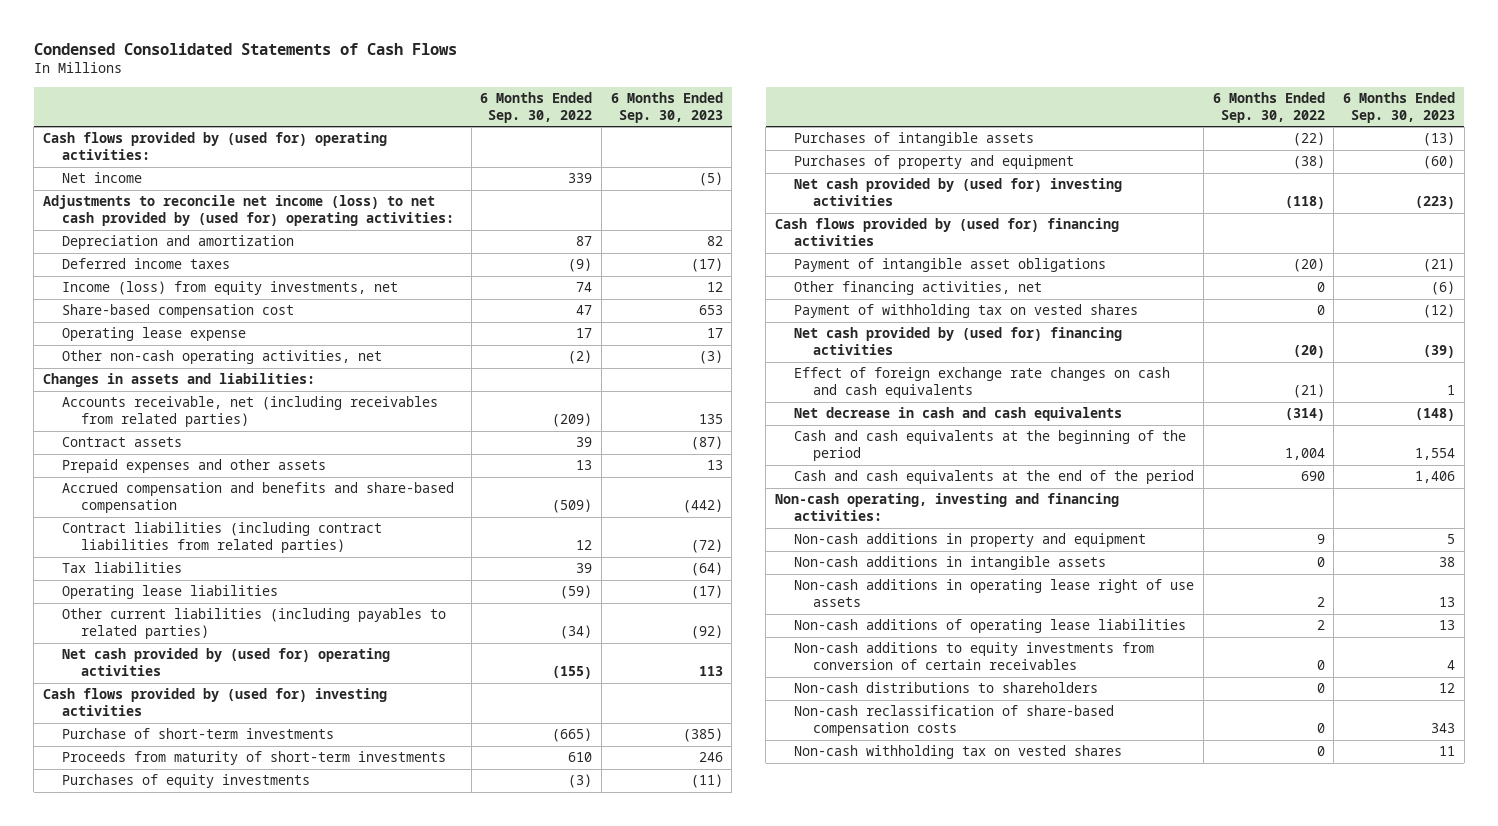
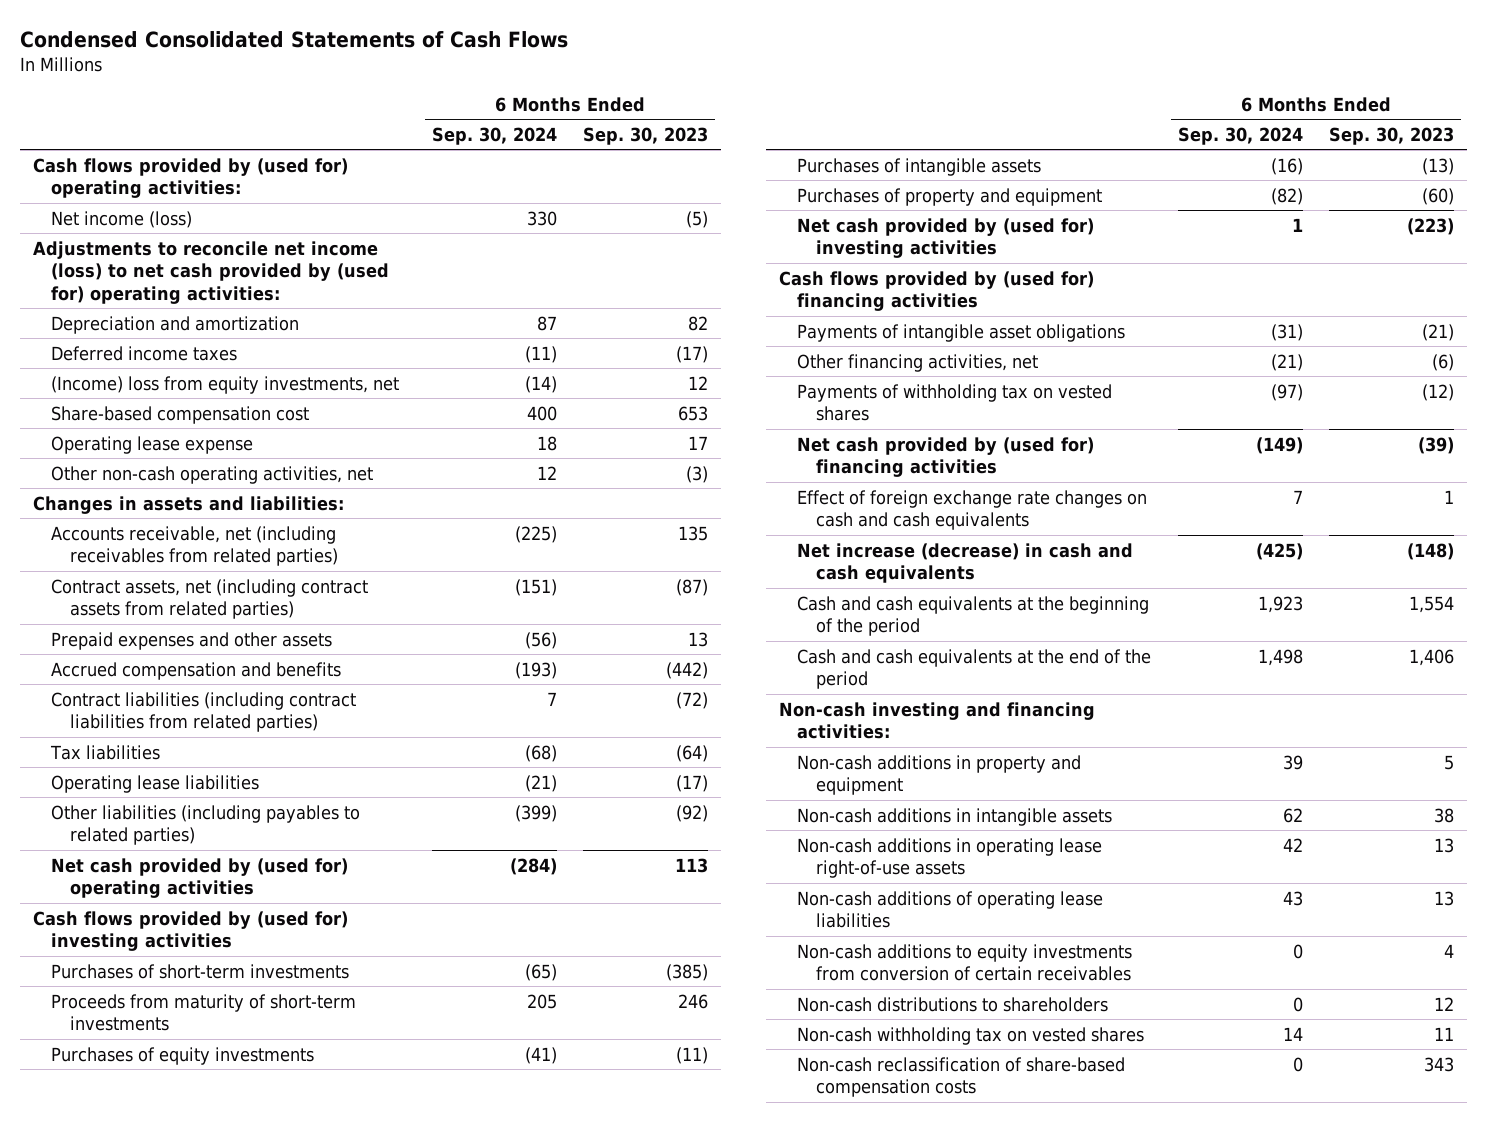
[480,91,593,123] 6 Months Ended Sep. 30, 2022 -> none
none -> [431,126,557,145] Sep. 30, 2024
[62,172,143,184] Net income -> [51,210,193,228] Net income (loss)
[62,281,399,296] Income (loss) from equity investments, net -> [51,375,400,394] (Income) loss from equity investments, net
[62,437,183,448] Contract assets -> [51,578,369,620] Contract assets, net (including contract assets from related parties)
[62,482,455,514] Accrued compensation and benefits and share-based compensation -> [51,661,342,680] Accrued compensation and benefits
[62,608,447,640] Other current liabilities (including payables to related parties) -> [51,804,361,846] Other liabilities (including payables to related parties)
[62,728,335,740] Purchase of short-term investments -> [51,963,350,979] Purchases of short-term investments
[794,258,1107,273] Payment of intangible asset obligations -> [797,323,1126,342] Payments of intangible asset obligations
[794,304,1139,319] Payment of withholding tax on vested shares -> [797,383,1113,422] Payments of withholding tax on vested shares
[794,407,1123,422] Net decrease in cash and cash equivalents -> [797,542,1134,584] Net increase (decrease) in cash and cash equivalents
[775,493,1120,522] Non-cash operating, investing and financing activities: -> [778,701,1095,740] Non-cash investing and financing activities:
[794,579,1195,608] Non-cash additions in operating lease right of use assets -> [797,837,1103,879] Non-cash additions in operating lease right-of-use assets
[794,705,1115,737] Non-cash reclassification of share-based compensation costs -> [797,1056,1126,1098] Non-cash reclassification of share-based compensation costs

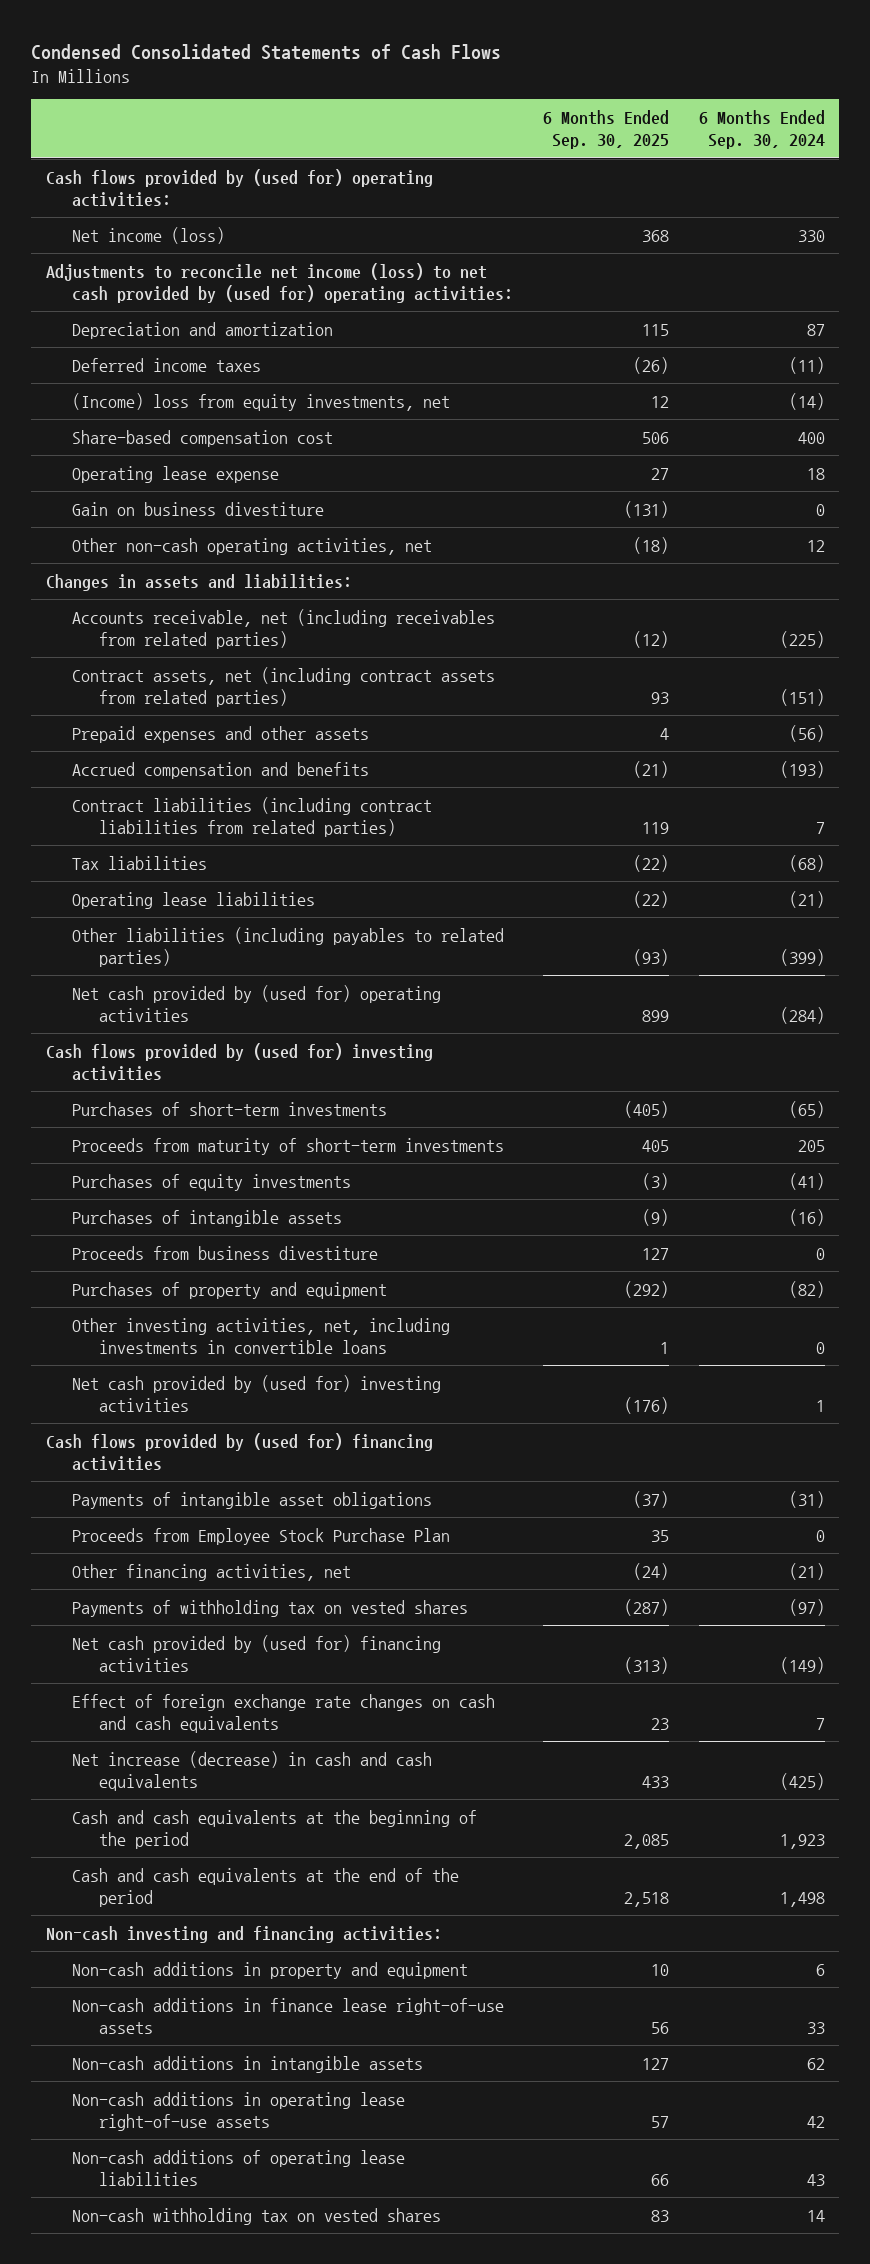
[583,126,709,145] Sep. 30, 2023 -> none
none -> [543,109,670,150] 6 Months Ended Sep. 30, 2025
none -> [72,501,325,516] Gain on business divestiture
none -> [72,1245,379,1260] Proceeds from business divestiture
none -> [72,1317,451,1354] Other investing activities, net, including investments in convertible loans
none -> [72,1527,451,1545] Proceeds from Employee Stock Purchase Plan
[1282,754,1303,770] 39 -> [815,1963,825,1976] 6
none -> [72,1997,505,2034] Non-cash additions in finance lease right-of-use assets
[797,943,1133,982] Non-cash additions to equity investments from conversion of certain receivables -> none
[797,996,1109,1012] Non-cash distributions to shareholders -> none
[797,1056,1126,1098] Non-cash reclassification of share-based compensation costs -> none

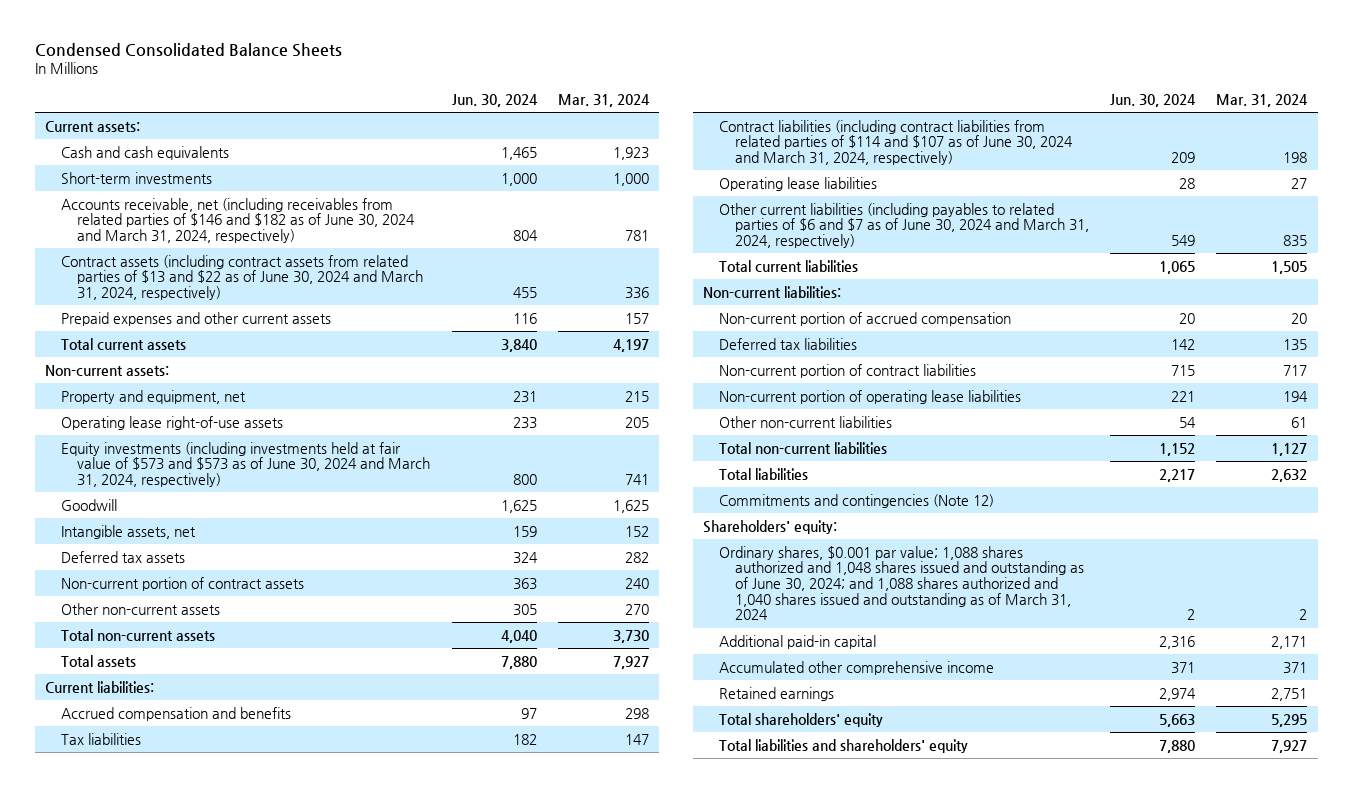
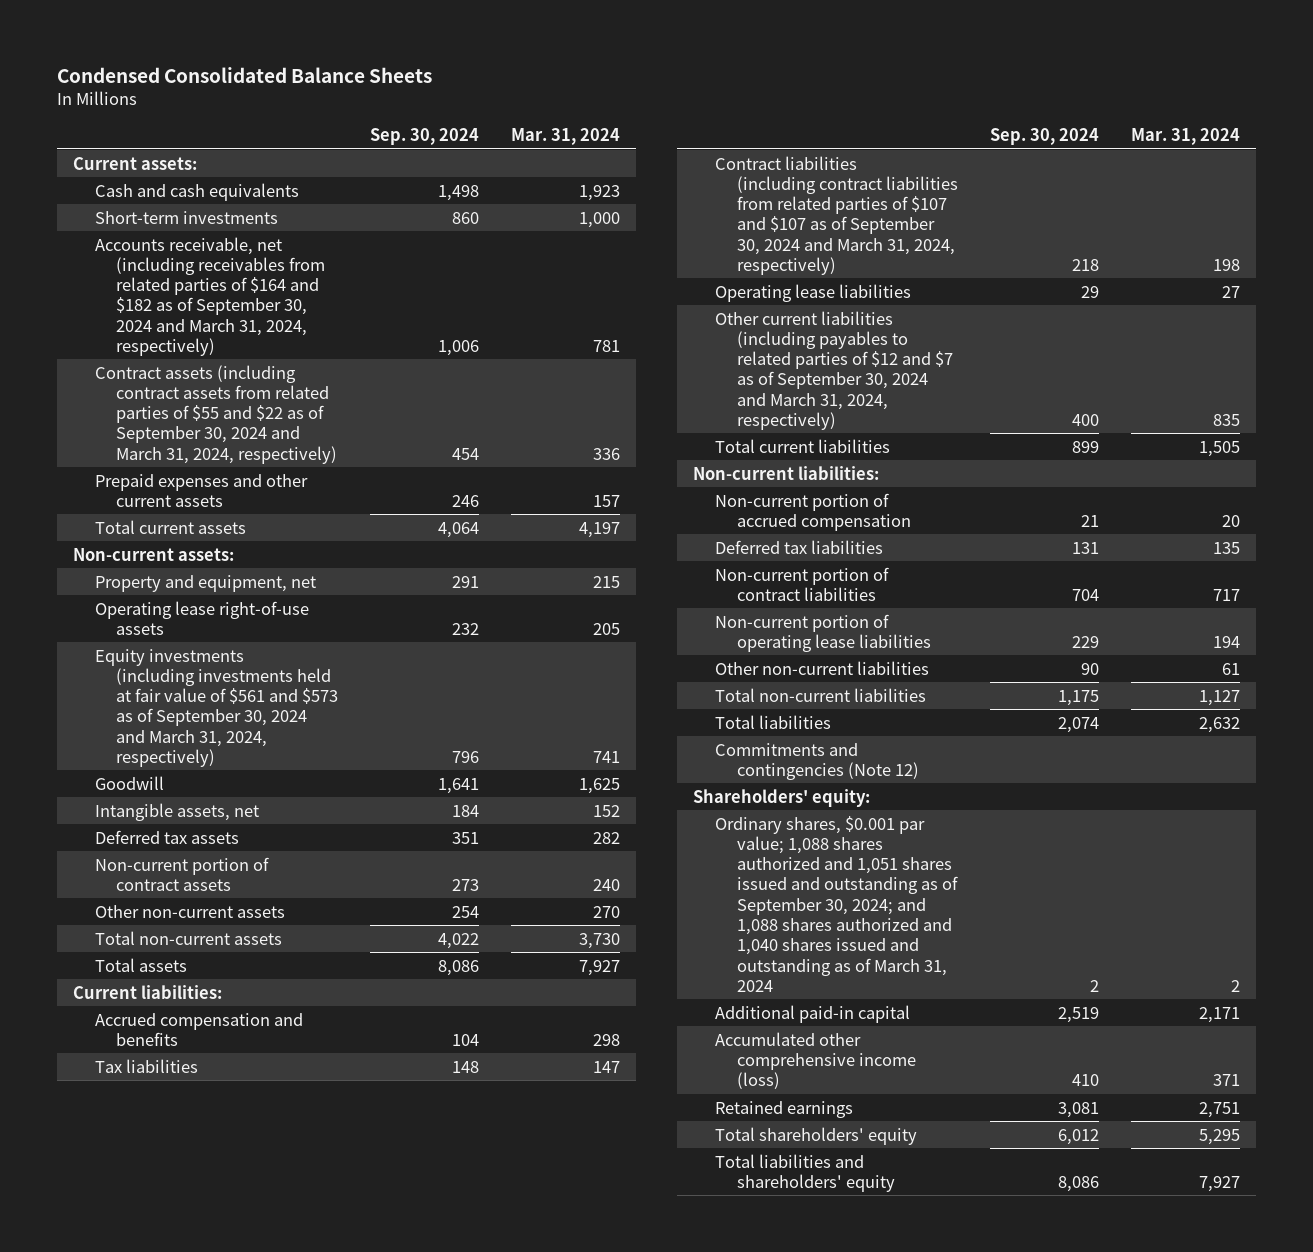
[452,94,539,108] Jun. 30, 2024 -> none
none -> [370,128,480,146] Sep. 30, 2024
[61,197,416,243] Accounts receivable, net (including receivables from related parties of $146 and $182 as of June 30, 2024 and March 31, 2024, respectively) -> [94,236,326,356] Accounts receivable, net (including receivables from related parties of $164 and $182 as of September 30, 2024 and March 31, 2024, respectively)
[61,254,424,300] Contract assets (including contract assets from related parties of $13 and $22 as of June 30, 2024 and March 31, 2024, respectively) -> [94,364,338,464] Contract assets (including contract assets from related parties of $55 and $22 as of September 30, 2024 and March 31, 2024, respectively)
[61,441,431,487] Equity investments (including investments held at fair value of $573 and $573 as of June 30, 2024 and March 31, 2024, respectively) -> [94,648,339,767] Equity investments (including investments held at fair value of $561 and $573 as of September 30, 2024 and March 31, 2024, respectively)
[719,119,1074,165] Contract liabilities (including contract liabilities from related parties of $114 and $107 as of June 30, 2024 and March 31, 2024, respectively) -> [714,155,958,275] Contract liabilities (including contract liabilities from related parties of $107 and $107 as of September 30, 2024 and March 31, 2024, respectively)
[719,202,1090,248] Other current liabilities (including payables to related parties of $6 and $7 as of June 30, 2024 and March 31, 2024, respectively) -> [714,310,953,430] Other current liabilities (including payables to related parties of $12 and $7 as of September 30, 2024 and March 31, 2024, respectively)
[719,545,1085,621] Ordinary shares, $0.001 par value; 1,088 shares authorized and 1,048 shares issued and outstanding as of June 30, 2024; and 1,088 shares authorized and 1,040 shares issued and outstanding as of March 31, 2024 -> [714,815,958,992] Ordinary shares, $0.001 par value; 1,088 shares authorized and 1,051 shares issued and outstanding as of September 30, 2024; and 1,088 shares authorized and 1,040 shares issued and outstanding as of March 31, 2024
[719,660,995,675] Accumulated other comprehensive income -> [714,1031,916,1090] Accumulated other comprehensive income (loss)

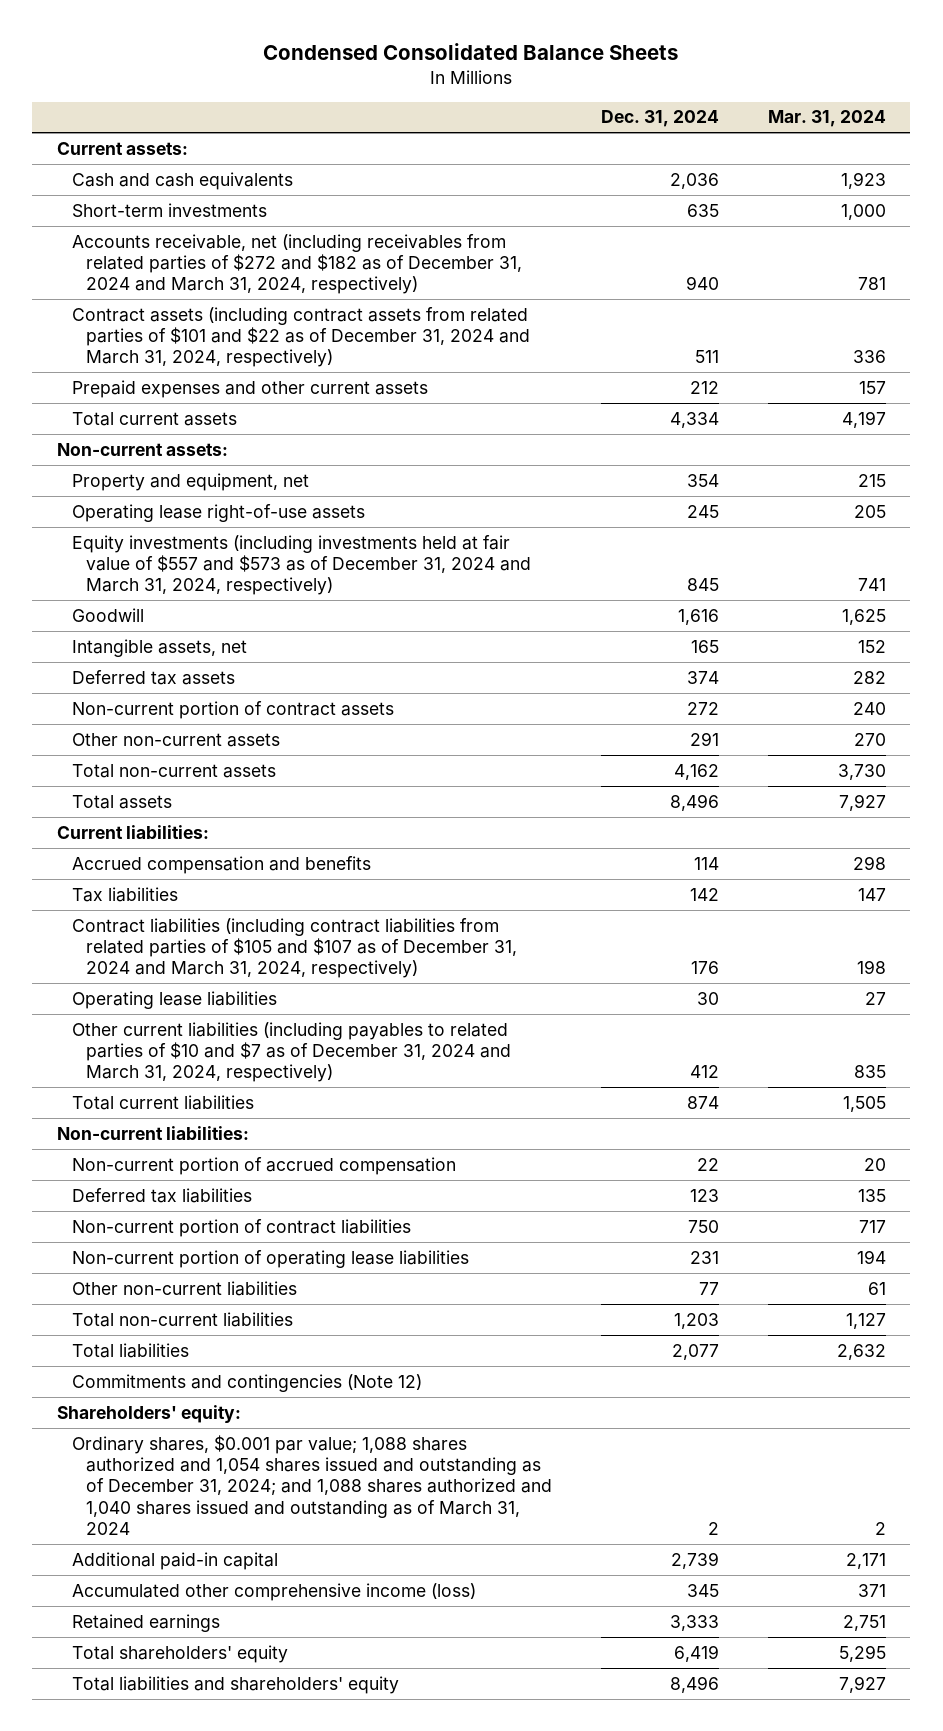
[370,128,480,146] Sep. 30, 2024 -> none
none -> [600,110,719,128] Dec. 31, 2024
[94,236,326,356] Accounts receivable, net (including receivables from related parties of $164 and $182 as of September 30, 2024 and March 31, 2024, respectively) -> [71,233,523,295] Accounts receivable, net (including receivables from related parties of $272 and $182 as of December 31, 2024 and March 31, 2024, respectively)
[94,364,338,464] Contract assets (including contract assets from related parties of $55 and $22 as of September 30, 2024 and March 31, 2024, respectively) -> [71,306,531,368] Contract assets (including contract assets from related parties of $101 and $22 as of December 31, 2024 and March 31, 2024, respectively)
[94,648,339,767] Equity investments (including investments held at fair value of $561 and $573 as of September 30, 2024 and March 31, 2024, respectively) -> [71,534,532,596] Equity investments (including investments held at fair value of $557 and $573 as of December 31, 2024 and March 31, 2024, respectively)
[714,155,958,275] Contract liabilities (including contract liabilities from related parties of $107 and $107 as of September 30, 2024 and March 31, 2024, respectively) -> [71,917,518,979] Contract liabilities (including contract liabilities from related parties of $105 and $107 as of December 31, 2024 and March 31, 2024, respectively)
[714,310,953,430] Other current liabilities (including payables to related parties of $12 and $7 as of September 30, 2024 and March 31, 2024, respectively) -> [71,1021,512,1083] Other current liabilities (including payables to related parties of $10 and $7 as of December 31, 2024 and March 31, 2024, respectively)
[714,815,958,992] Ordinary shares, $0.001 par value; 1,088 shares authorized and 1,051 shares issued and outstanding as of September 30, 2024; and 1,088 shares authorized and 1,040 shares issued and outstanding as of March 31, 2024 -> [71,1434,553,1535] Ordinary shares, $0.001 par value; 1,088 shares authorized and 1,054 shares issued and outstanding as of December 31, 2024; and 1,088 shares authorized and 1,040 shares issued and outstanding as of March 31, 2024

